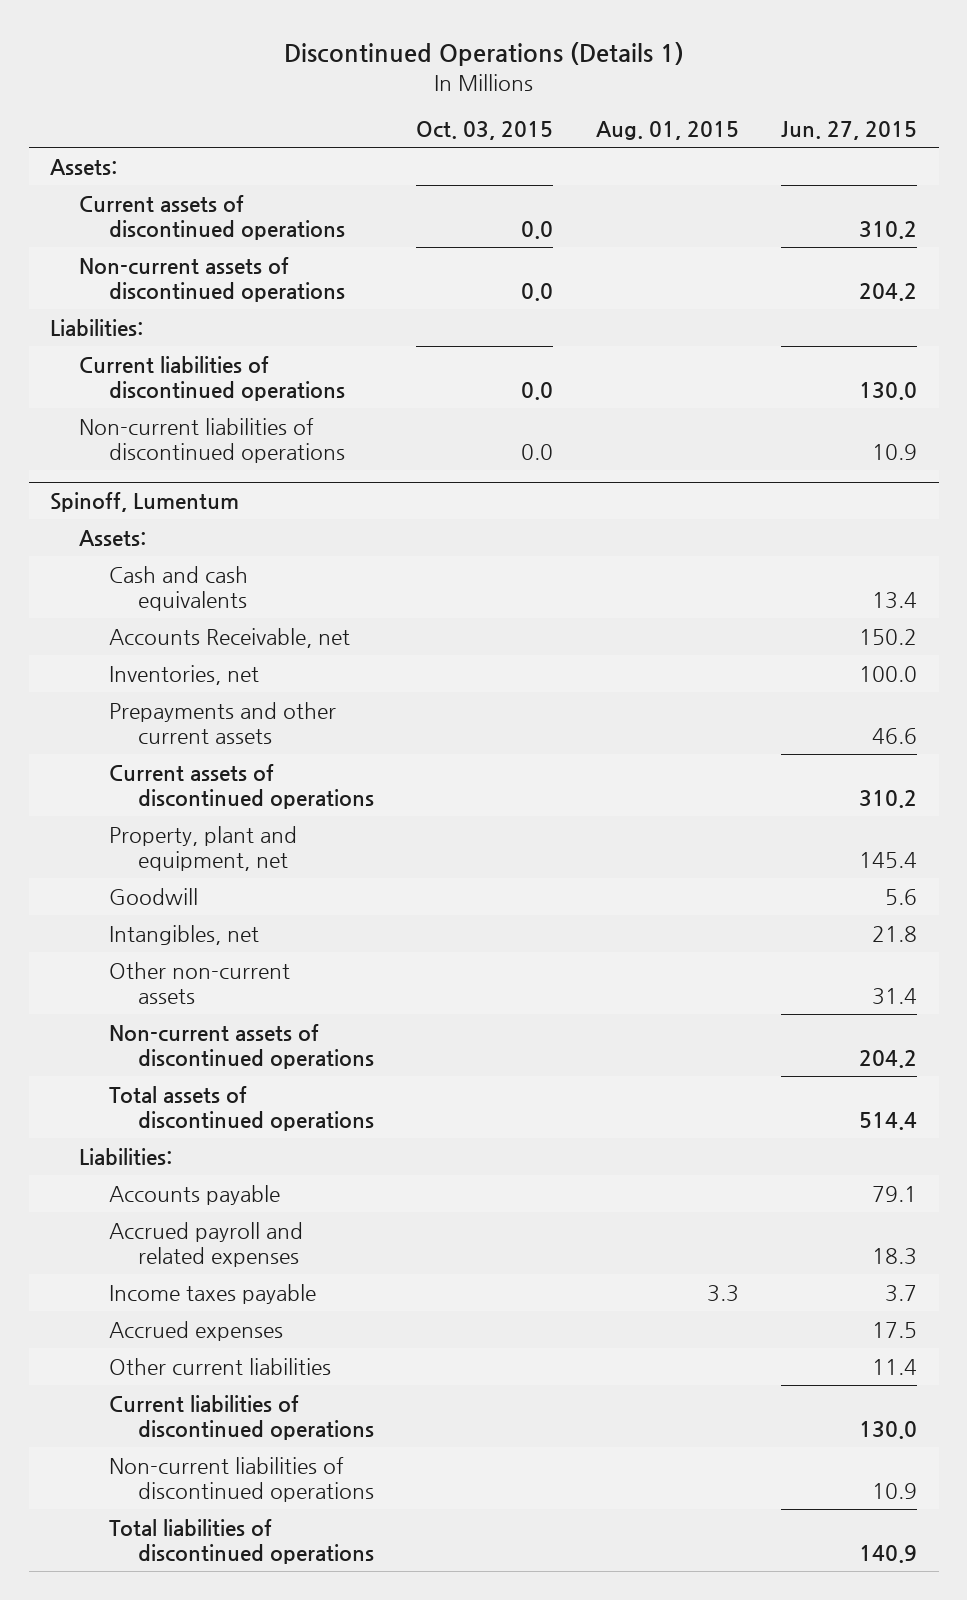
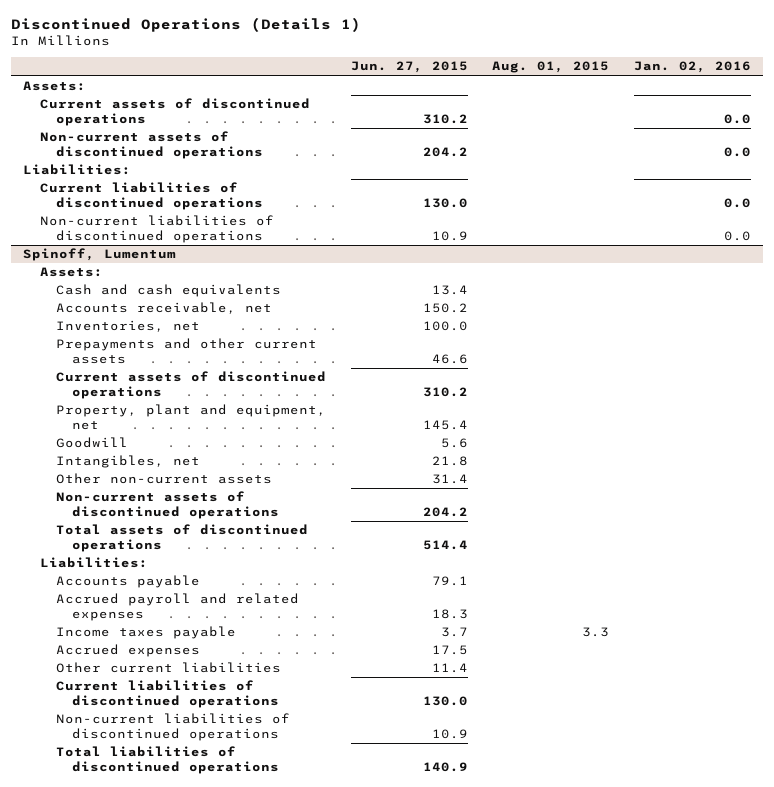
[416,121,554,141] Oct. 03, 2015 -> none
none -> [633,61,751,74] Jan. 02, 2016
[108,627,350,648] Accounts Receivable, net -> [55,302,272,315] Accounts receivable, net

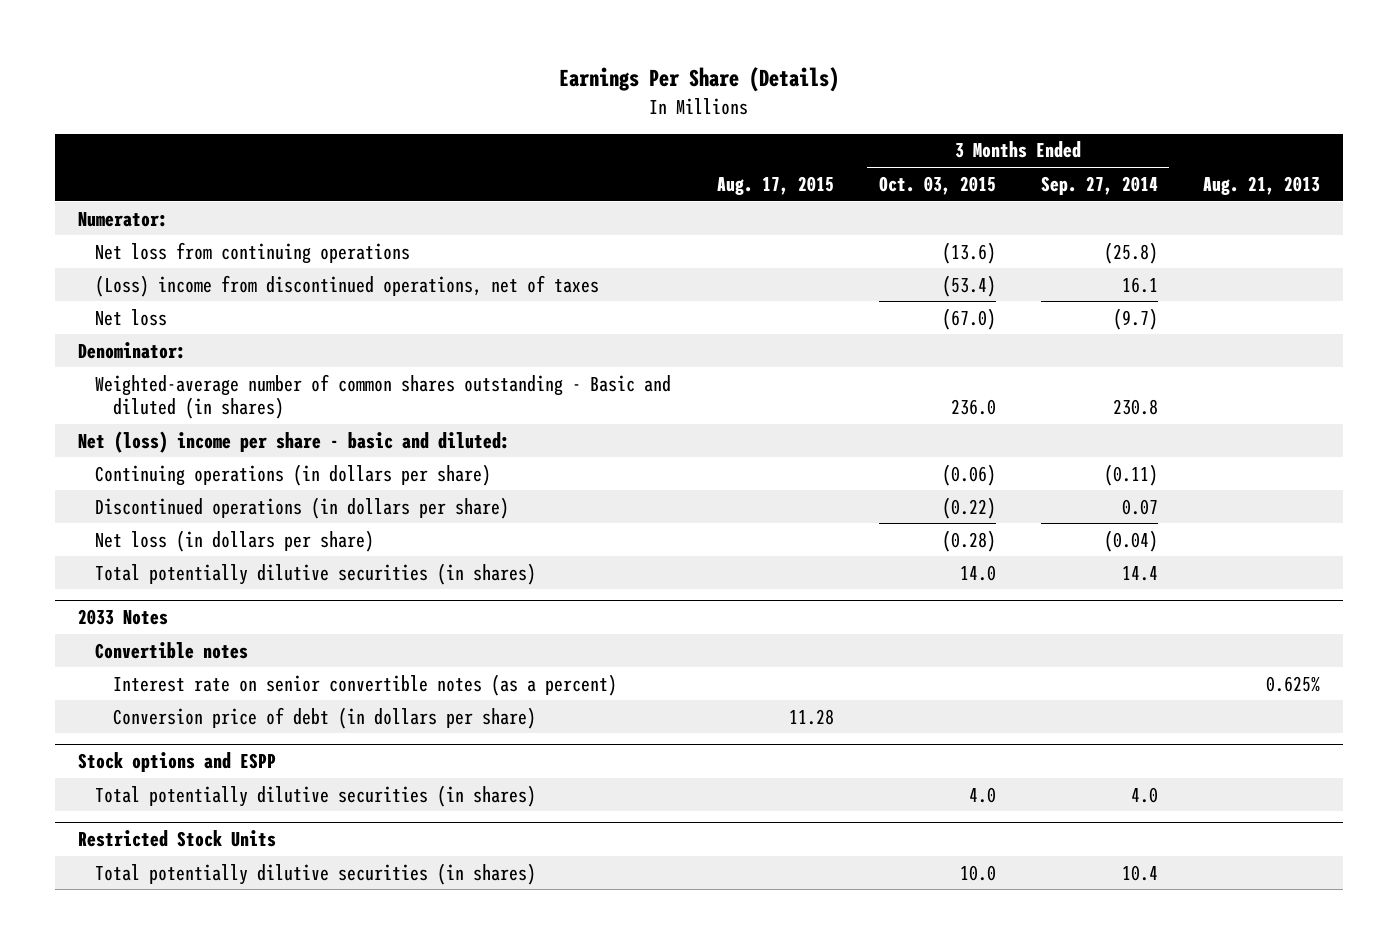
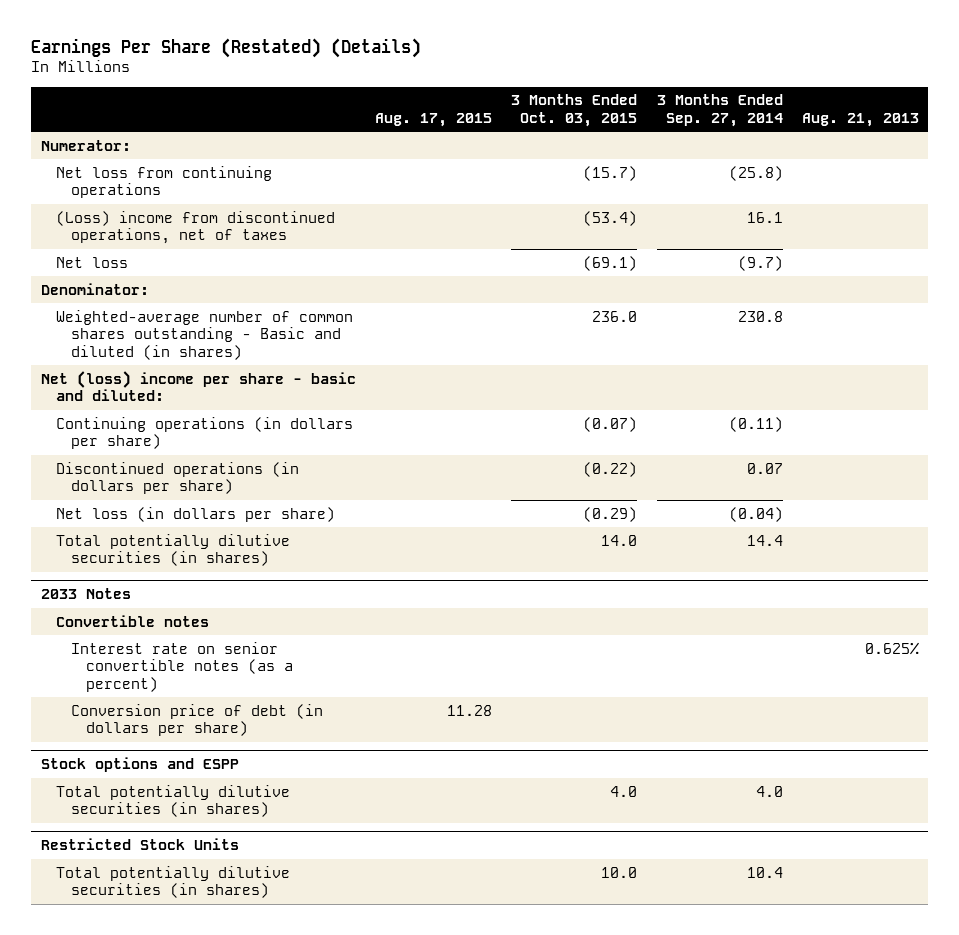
[558,67,839,93] Earnings Per Share (Details) -> [31,38,422,59] Earnings Per Share (Restated) (Details)
[941,241,996,264] (13.6) -> [583,165,638,181] (15.7)
[941,307,996,330] (67.0) -> [583,255,638,271] (69.1)
[941,463,996,486] (0.06) -> [583,416,638,432] (0.07)
[941,529,996,552] (0.28) -> [583,506,638,522] (0.29)

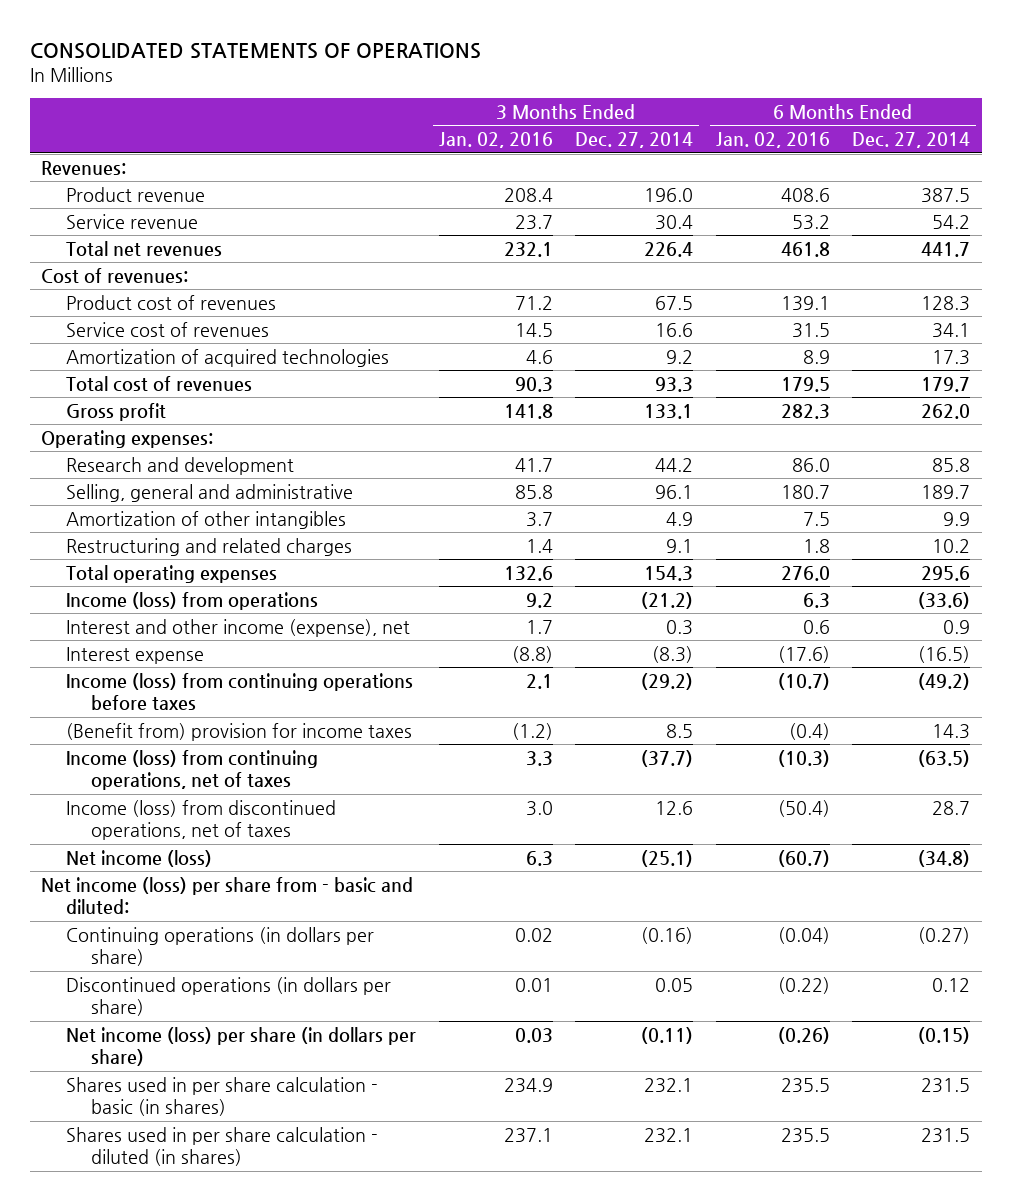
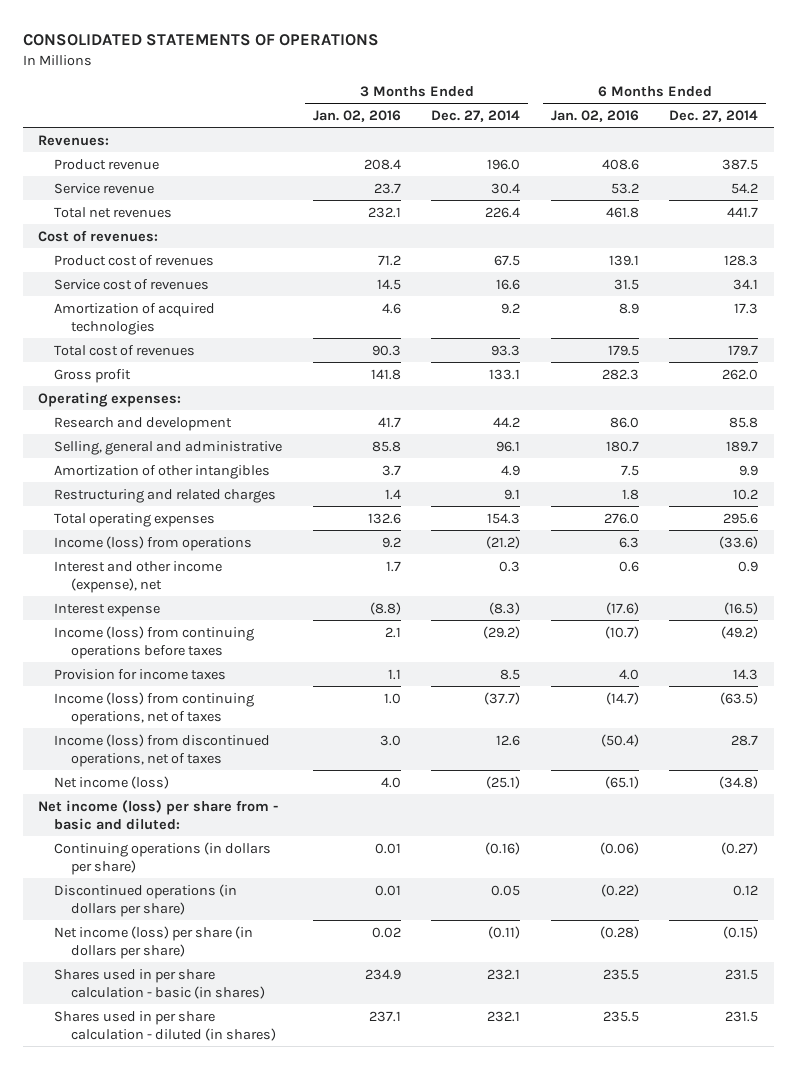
[66,722,413,741] (Benefit from) provision for income taxes -> [54,668,227,680] Provision for income taxes
[511,722,553,740] (1.2) -> [387,668,401,680] 1.1
[788,722,830,740] (0.4) -> [618,668,639,680] 4.0
[525,750,553,766] 3.3 -> [383,692,401,704] 1.0
[777,749,830,767] (10.3) -> [605,691,639,705] (14.7)
[525,850,553,866] 6.3 -> [380,776,401,788] 4.0
[777,849,830,867] (60.7) -> [604,775,639,789] (65.1)
[514,927,553,942] 0.02 -> [374,842,401,854] 0.01
[777,926,830,944] (0.04) -> [599,841,639,855] (0.06)
[514,1027,553,1043] 0.03 -> [371,926,401,938] 0.02
[777,1026,830,1044] (0.26) -> [599,925,639,939] (0.28)

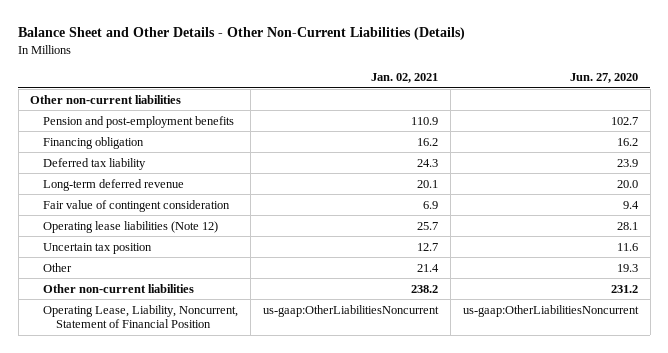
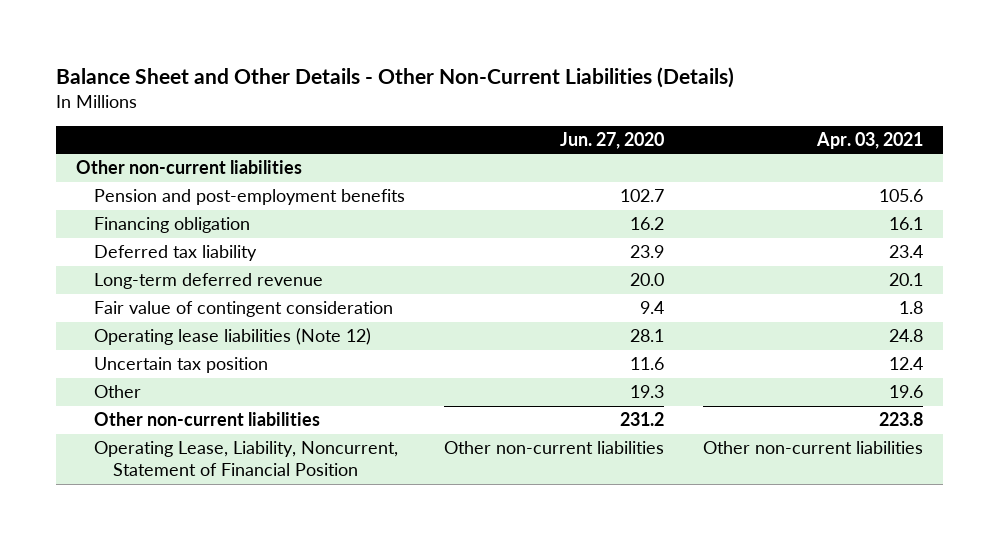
[370,73,438,84] Jan. 02, 2021 -> none
none -> [816,131,924,149] Apr. 03, 2021
[462,304,639,317] us-gaap:OtherLiabilitiesNoncurrent -> [444,441,665,455] Other non-current liabilities

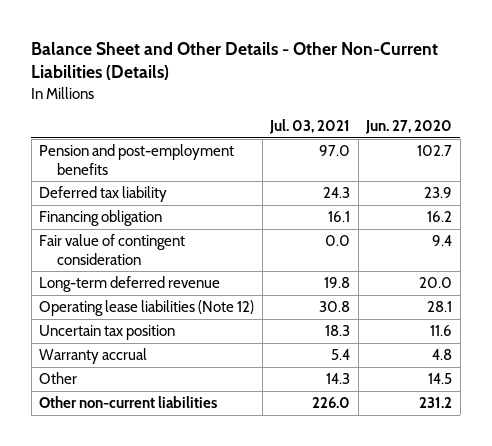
[816,131,924,149] Apr. 03, 2021 -> none
none -> [269,118,351,134] Jul. 03, 2021
[75,160,302,175] Other non-current liabilities -> none
[94,217,251,234] Financing obligation -> [39,210,163,227] Financing obligation
[94,273,324,290] Long-term deferred revenue -> [39,276,221,293] Long-term deferred revenue
none -> [39,348,148,365] Warranty accrual
[630,385,665,399] 19.3 -> [428,373,453,385] 14.5
[94,441,399,477] Operating Lease, Liability, Noncurrent, Statement of Financial Position -> none

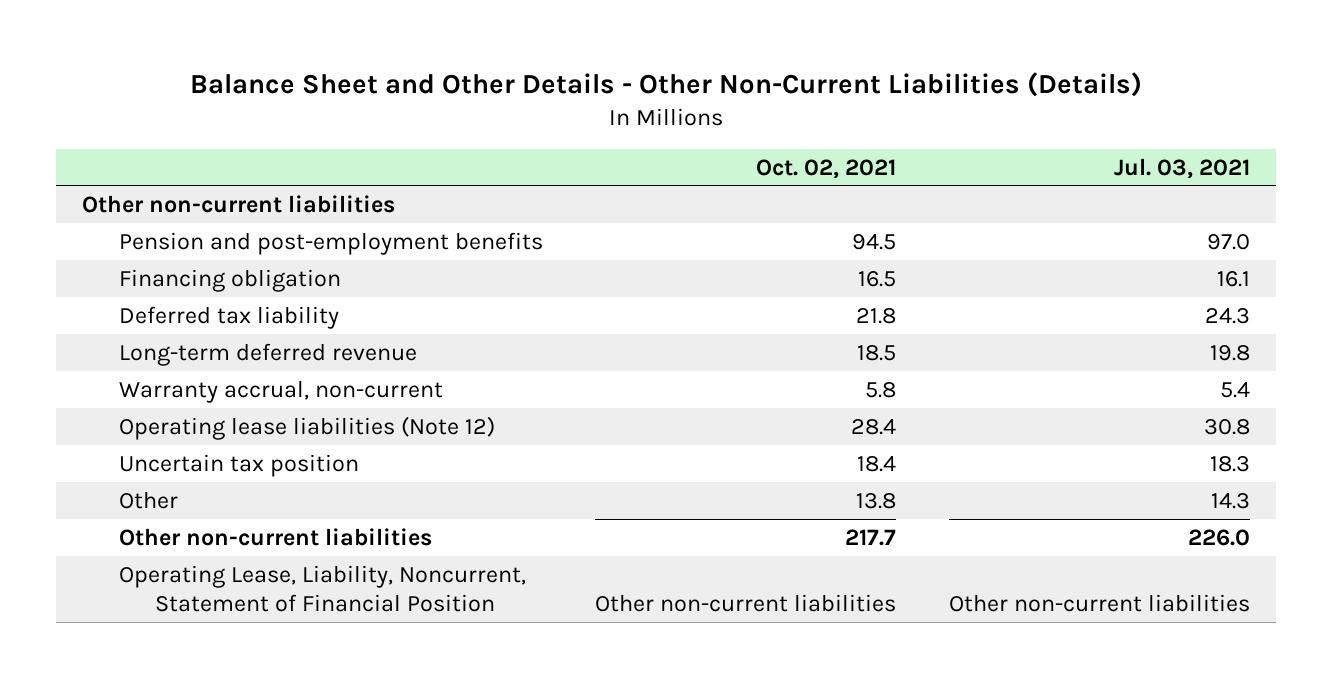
[365,119,453,134] Jun. 27, 2020 -> none
none -> [756,158,897,179] Oct. 02, 2021
none -> [82,194,396,213] Other non-current liabilities
[39,234,186,265] Fair value of contingent consideration -> none
[39,186,168,203] Deferred tax liability -> [118,305,339,329] Deferred tax liability
none -> [118,379,443,403] Warranty accrual, non-current
[39,348,148,365] Warranty accrual -> none
none -> [118,564,526,613] Operating Lease, Liability, Noncurrent, Statement of Financial Position

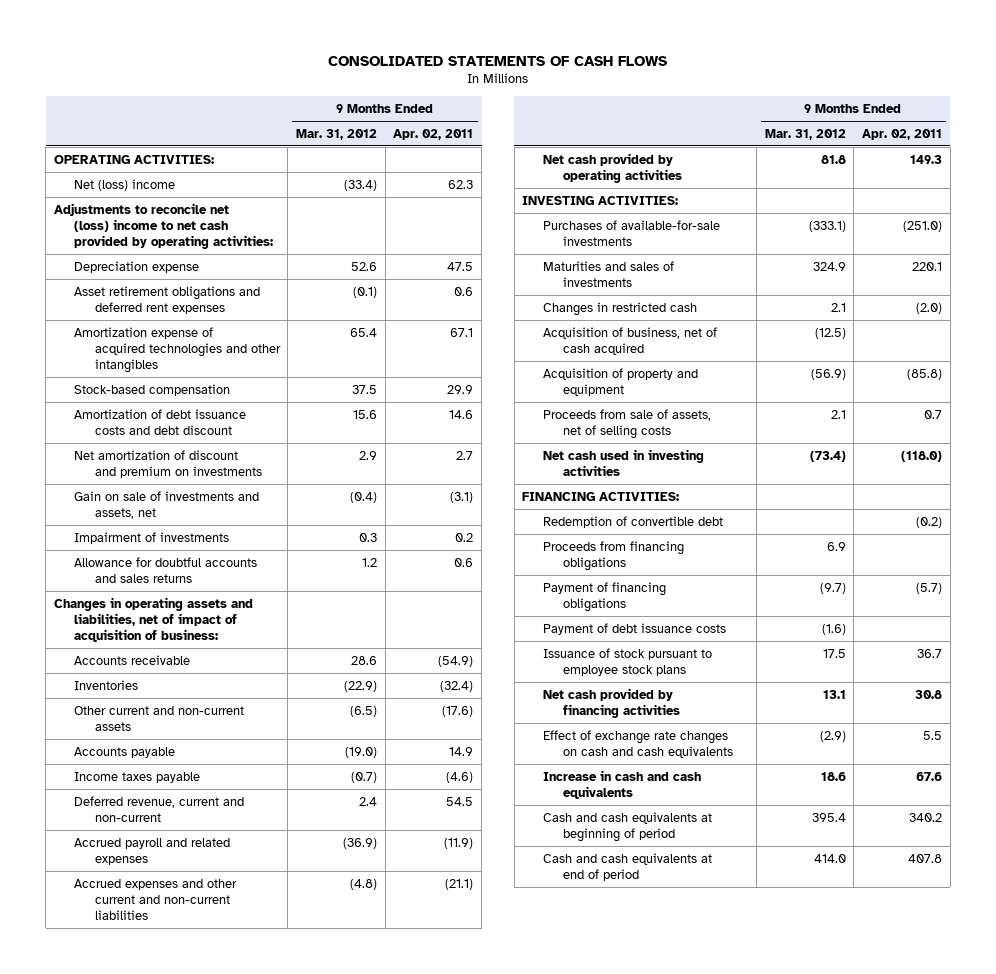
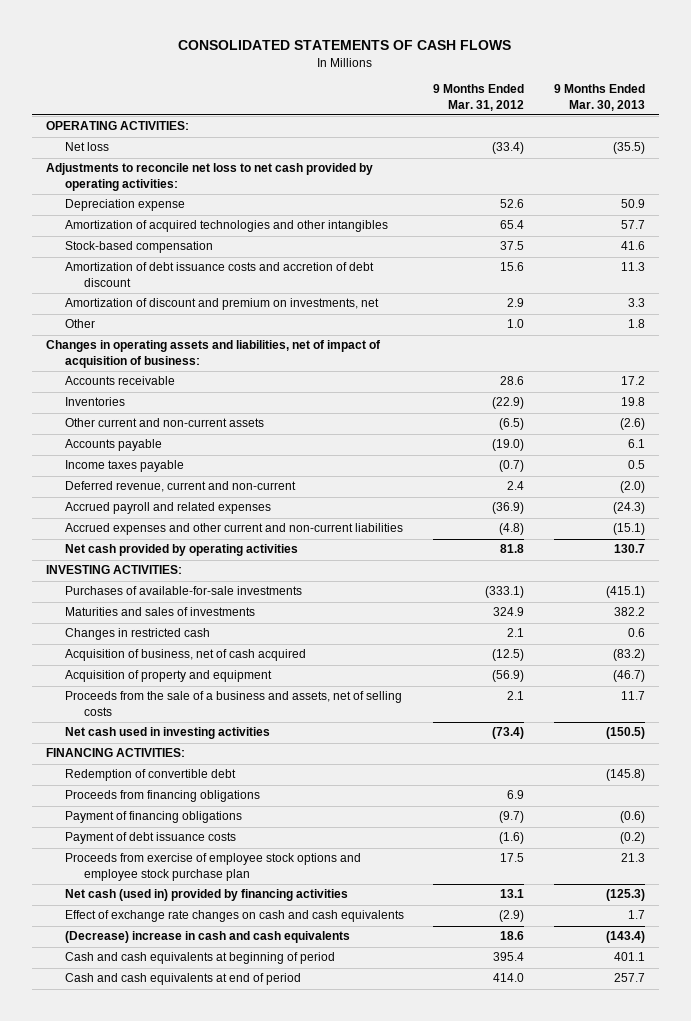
[393,128,474,140] Apr. 02, 2011 -> none
none -> [553,84,645,111] 9 Months Ended Mar. 30, 2013
[74,178,176,191] Net (loss) income -> [65,142,110,152] Net loss
[53,202,274,250] Adjustments to reconcile net (loss) income to net cash provided by operating activities: -> [46,163,374,191] Adjustments to reconcile net loss to net cash provided by operating activities:
[74,285,261,314] Asset retirement obligations and deferred rent expenses -> none
[74,326,281,374] Amortization expense of acquired technologies and other intangibles -> [65,220,389,233] Amortization of acquired technologies and other intangibles
[74,490,260,519] Gain on sale of investments and assets, net -> none
[74,531,230,544] Impairment of investments -> none
[74,556,258,583] Allowance for doubtful accounts and sales returns -> none
[74,408,247,435] Amortization of debt issuance costs and debt discount -> [65,262,375,287] Amortization of debt issuance costs and accretion of debt discount
[74,449,262,478] Net amortization of discount and premium on investments -> [65,298,380,311] Amortization of discount and premium on investments, net
none -> [65,319,96,329] Other
[542,408,711,439] Proceeds from sale of assets, net of selling costs -> [65,691,403,716] Proceeds from the sale of a business and assets, net of selling costs
[542,647,712,676] Issuance of stock pursuant to employee stock plans -> [65,853,362,881] Proceeds from exercise of employee stock options and employee stock purchase plan
[542,687,681,718] Net cash provided by financing activities -> [65,889,349,902] Net cash (used in) provided by financing activities
[542,769,701,799] Increase in cash and cash equivalents -> [65,931,351,944] (Decrease) increase in cash and cash equivalents

